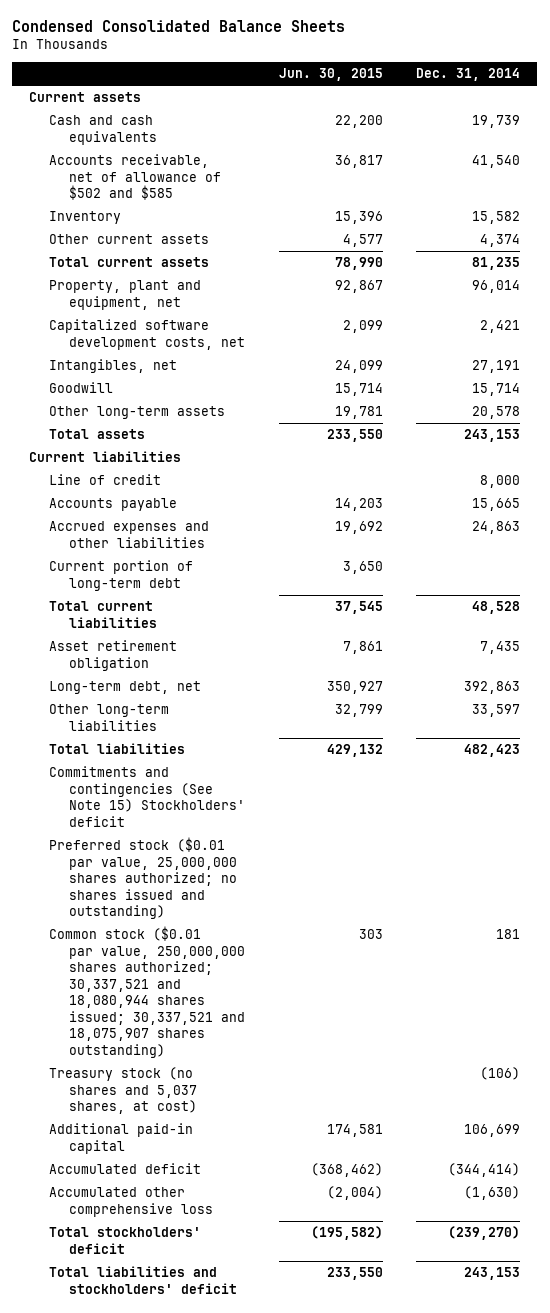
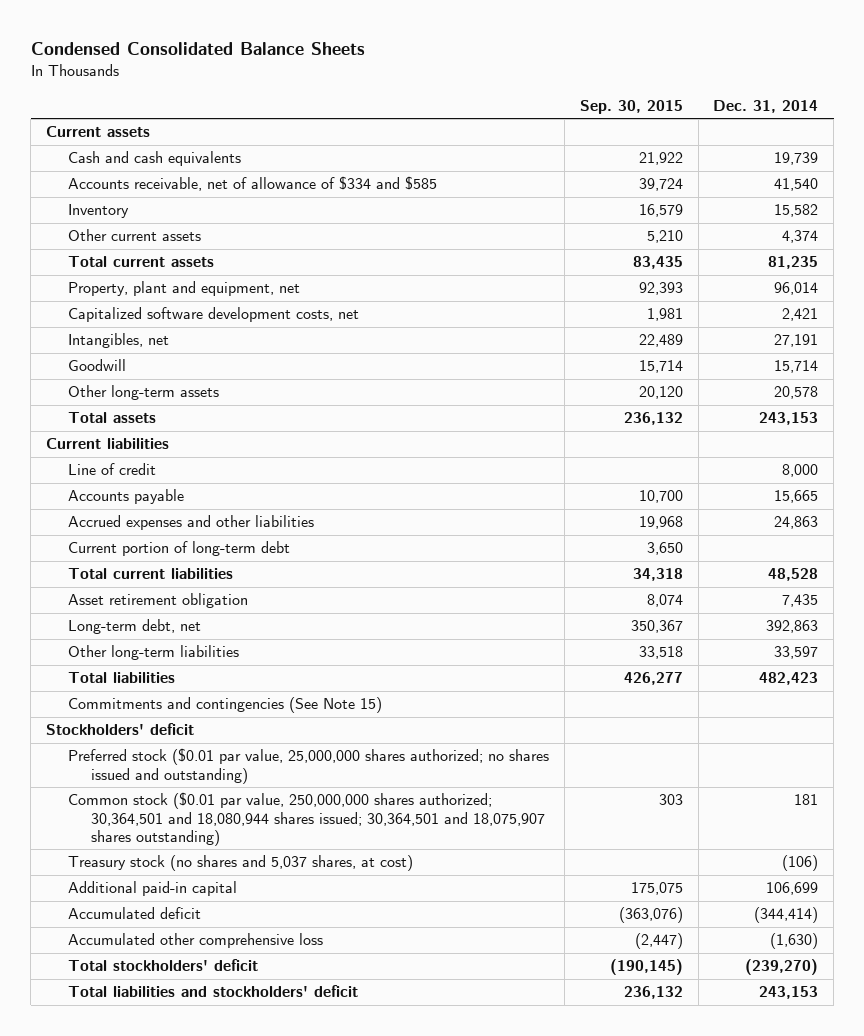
[278,68,383,82] Jun. 30, 2015 -> none
none -> [579,99,683,114] Sep. 30, 2015
[49,154,222,201] Accounts receivable, net of allowance of $502 and $585 -> [68,176,438,192] Accounts receivable, net of allowance of $334 and $585
[49,766,246,827] Commitments and contingencies (See Note 15) Stockholders' deficit -> [68,697,383,714] Commitments and contingencies (See Note 15)
none -> [45,723,194,736] Stockholders' deficit
[49,926,246,1058] Common stock ($0.01 par value, 250,000,000 shares authorized; 30,337,521 and 18,080,944 shares issued; 30,337,521 and 18,075,907 shares outstanding) -> [68,792,546,846] Common stock ($0.01 par value, 250,000,000 shares authorized; 30,364,501 and 18,080,944 shares issued; 30,364,501 and 18,075,907 shares outstanding)

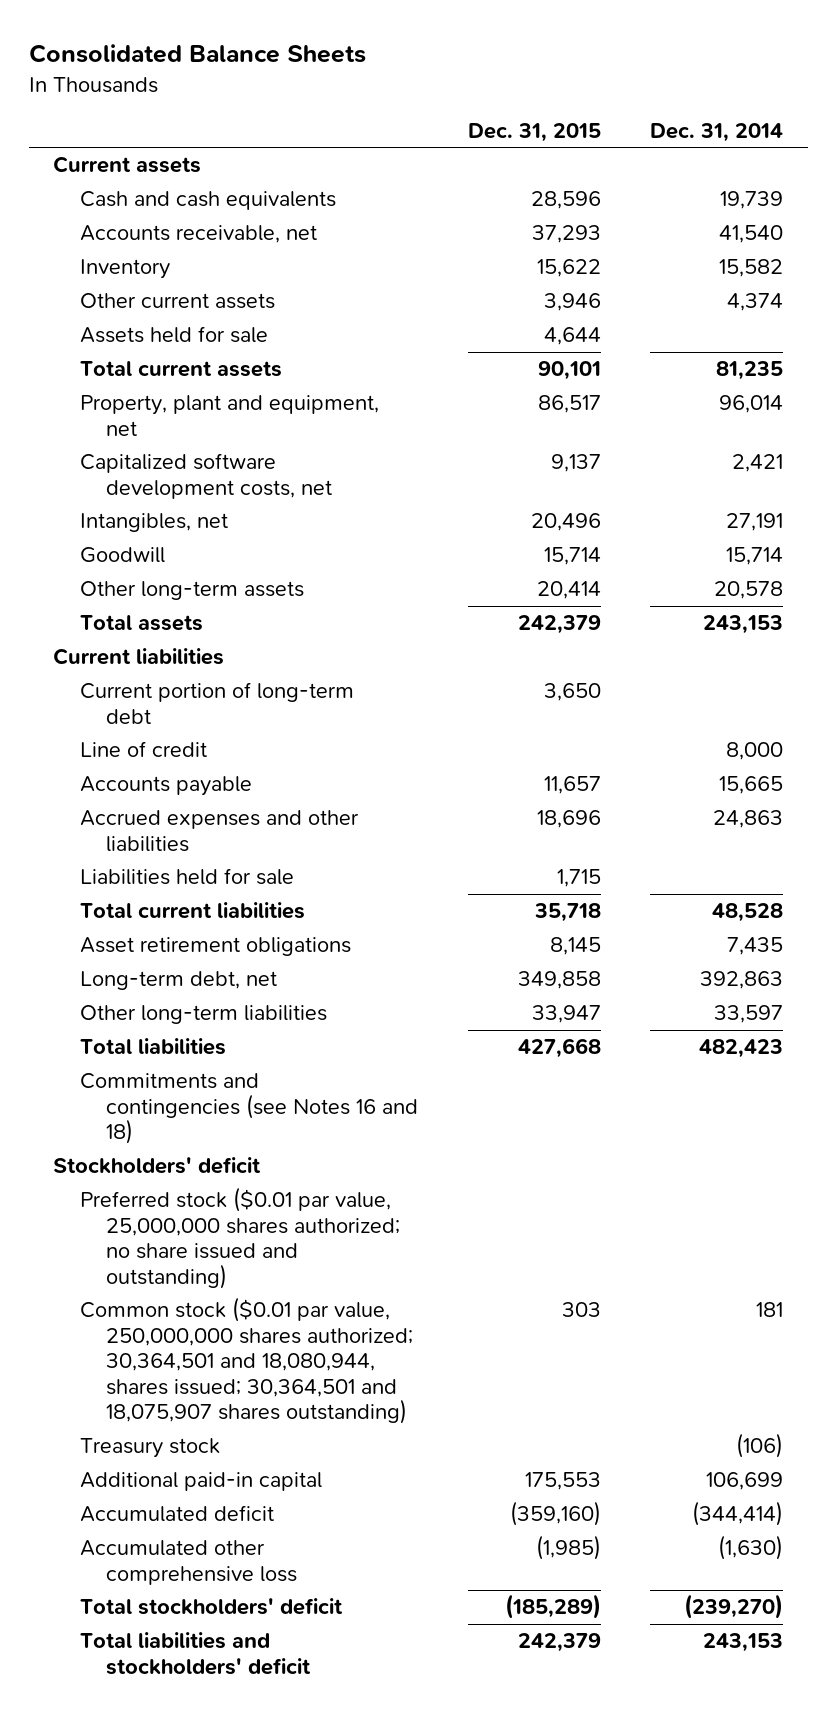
[30,42,365,56] Condensed Consolidated Balance Sheets -> [28,44,366,64] Consolidated Balance Sheets
[579,99,683,114] Sep. 30, 2015 -> none
none -> [467,122,601,142] Dec. 31, 2015
[68,176,438,192] Accounts receivable, net of allowance of $334 and $585 -> [79,225,317,244] Accounts receivable, net
none -> [79,326,268,344] Assets held for sale
[68,541,291,557] Current portion of long-term debt -> [79,682,354,724] Current portion of long-term debt
none -> [79,868,294,886] Liabilities held for sale
[68,593,249,609] Asset retirement obligation -> [79,937,351,957] Asset retirement obligations
[68,697,383,714] Commitments and contingencies (See Note 15) -> [79,1073,418,1145] Commitments and contingencies (see Notes 16 and 18)
[68,748,550,784] Preferred stock ($0.01 par value, 25,000,000 shares authorized; no shares issued and outstanding) -> [79,1187,400,1289] Preferred stock ($0.01 par value, 25,000,000 shares authorized; no share issued and outstanding)
[68,792,546,846] Common stock ($0.01 par value, 250,000,000 shares authorized; 30,364,501 and 18,080,944 shares issued; 30,364,501 and 18,075,907 shares outstanding) -> [79,1297,413,1425] Common stock ($0.01 par value, 250,000,000 shares authorized; 30,364,501 and 18,080,944, shares issued; 30,364,501 and 18,075,907 shares outstanding)
[68,855,414,872] Treasury stock (no shares and 5,037 shares, at cost) -> [79,1438,220,1459] Treasury stock

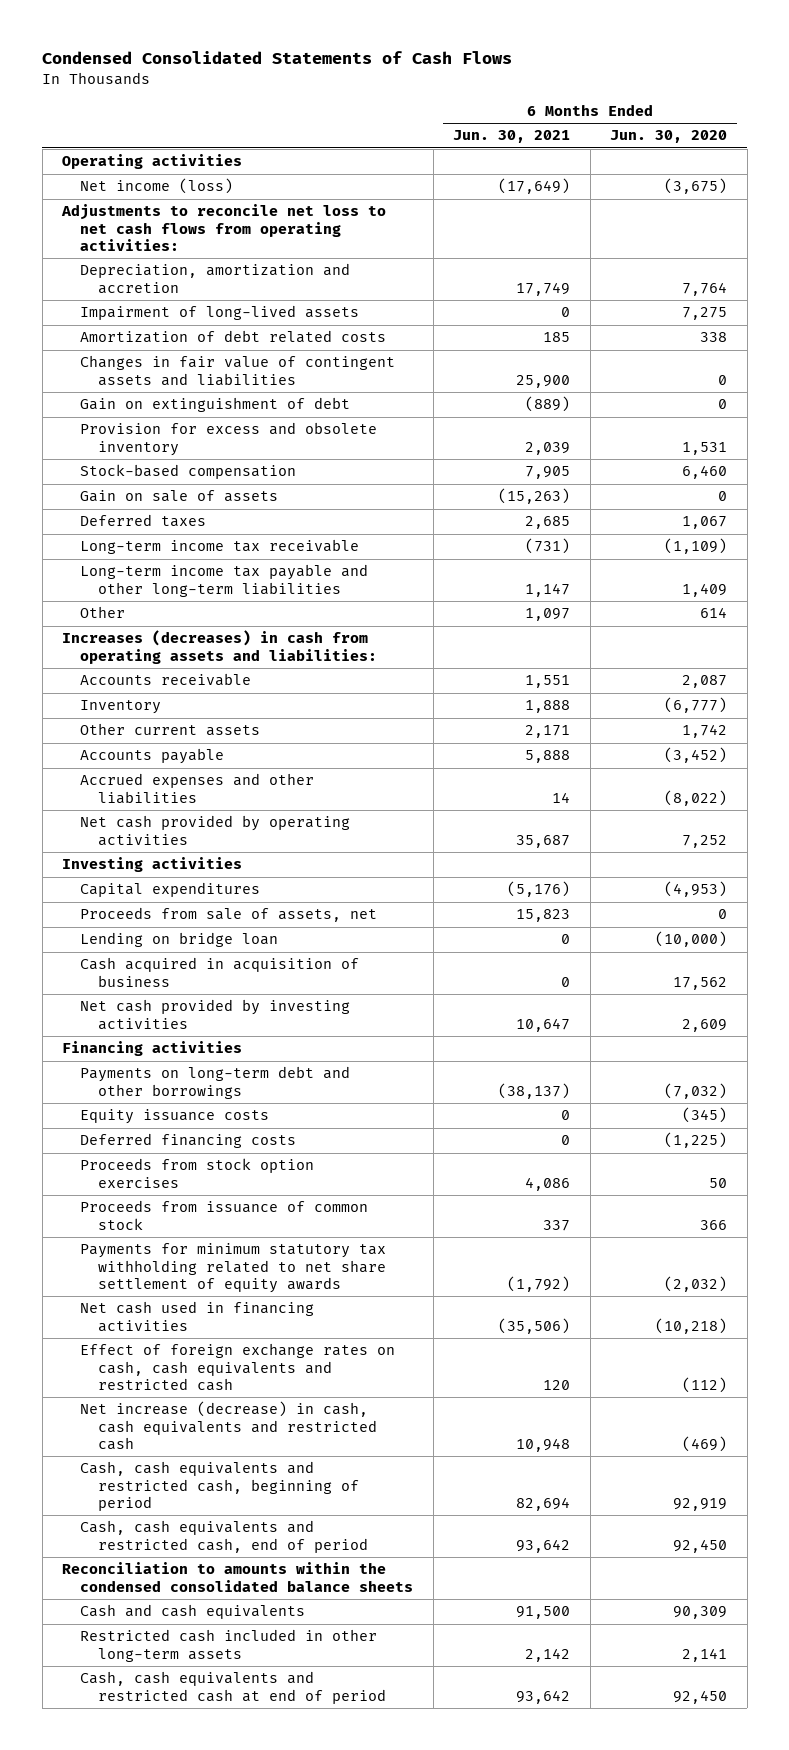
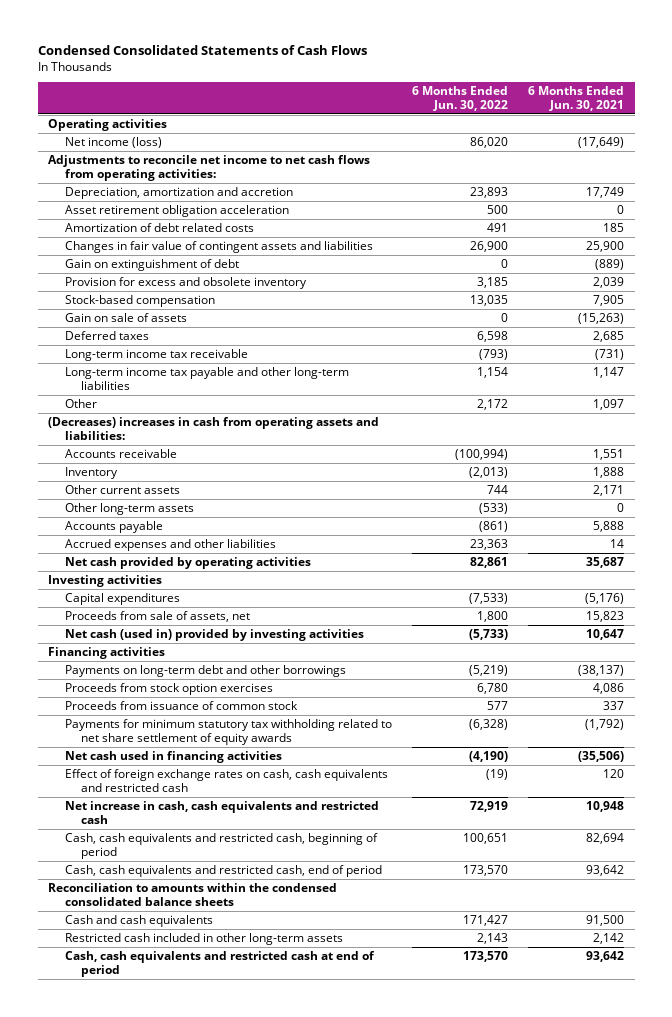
[610,130,728,144] Jun. 30, 2020 -> none
none -> [412,85,509,111] 6 Months Ended Jun. 30, 2022
[60,204,386,252] Adjustments to reconcile net loss to net cash flows from operating activities: -> [47,154,370,181] Adjustments to reconcile net income to net cash flows from operating activities:
[80,305,360,321] Impairment of long-lived assets -> none
none -> [64,204,289,217] Asset retirement obligation acceleration
[61,630,378,664] Increases (decreases) in cash from operating assets and liabilities: -> [47,416,379,440] (Decreases) increases in cash from operating assets and liabilities:
none -> [64,502,194,515] Other long-term assets
[80,932,279,948] Lending on bridge loan -> none
[80,957,360,987] Cash acquired in acquisition of business -> none
[80,999,351,1030] Net cash provided by investing activities -> [64,628,364,641] Net cash (used in) provided by investing activities
[80,1109,270,1125] Equity issuance costs -> none
[80,1133,297,1149] Deferred financing costs -> none
[80,1401,378,1451] Net increase (decrease) in cash, cash equivalents and restricted cash -> [64,800,379,824] Net increase in cash, cash equivalents and restricted cash

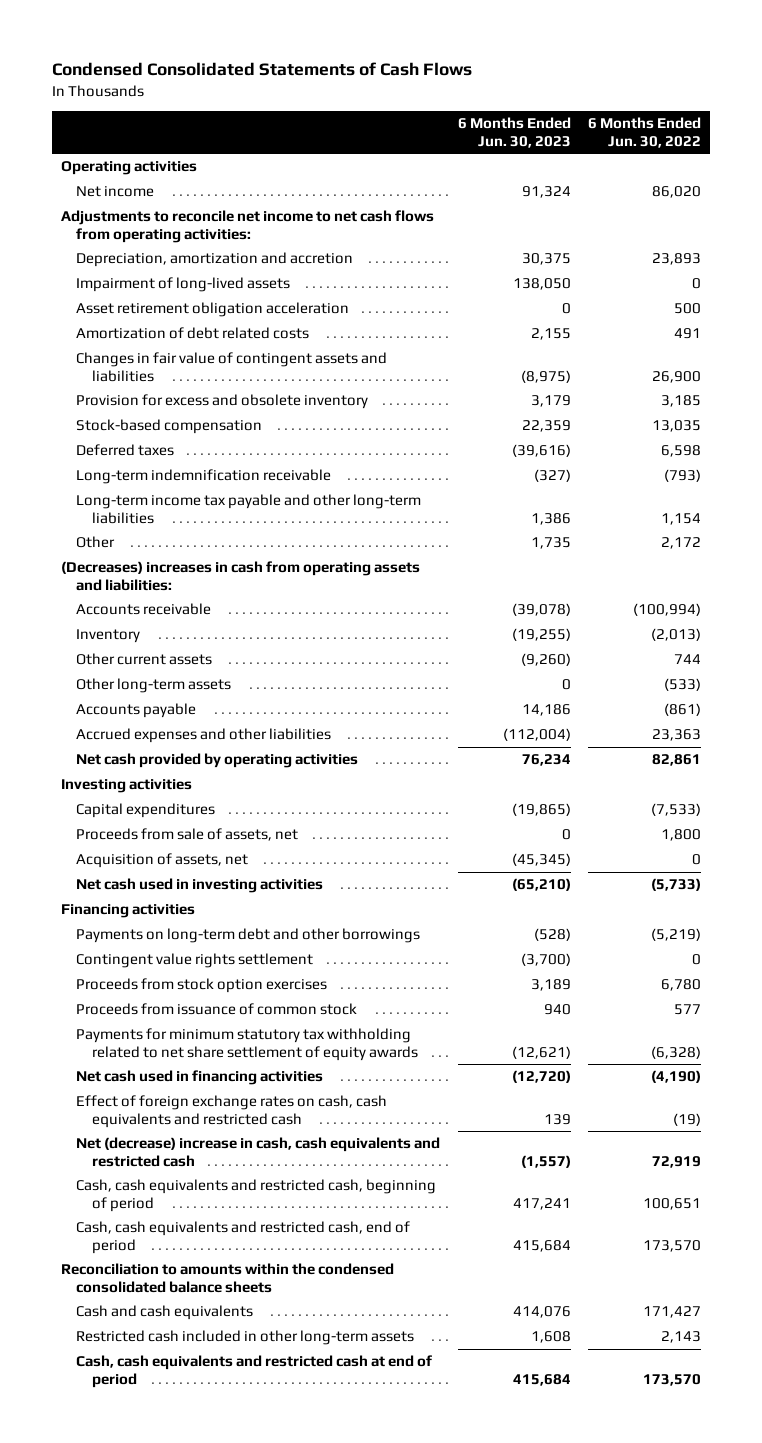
[528,85,625,111] 6 Months Ended Jun. 30, 2021 -> none
none -> [457,117,571,148] 6 Months Ended Jun. 30, 2023
[64,136,162,148] Net income (loss) -> [76,186,155,198] Net income
none -> [76,277,291,293] Impairment of long-lived assets
[64,258,239,271] Gain on extinguishment of debt -> none
[64,312,187,322] Gain on sale of assets -> none
[64,348,248,361] Long-term income tax receivable -> [76,469,332,485] Long-term indemnification receivable
none -> [76,853,249,869] Acquisition of assets, net
[64,628,364,641] Net cash (used in) provided by investing activities -> [76,878,324,894] Net cash used in investing activities
none -> [76,953,314,969] Contingent value rights settlement
[64,800,379,824] Net increase in cash, cash equivalents and restricted cash -> [76,1137,441,1167] Net (decrease) increase in cash, cash equivalents and restricted cash

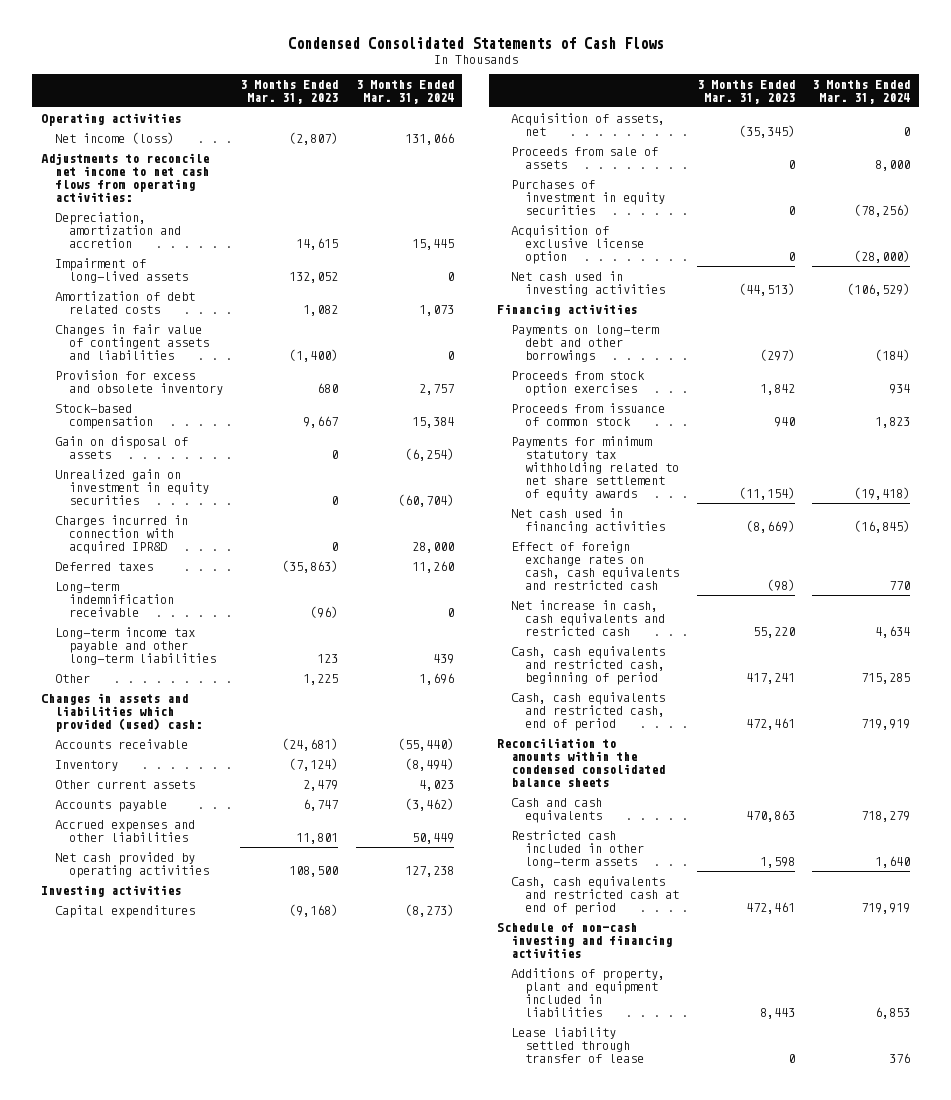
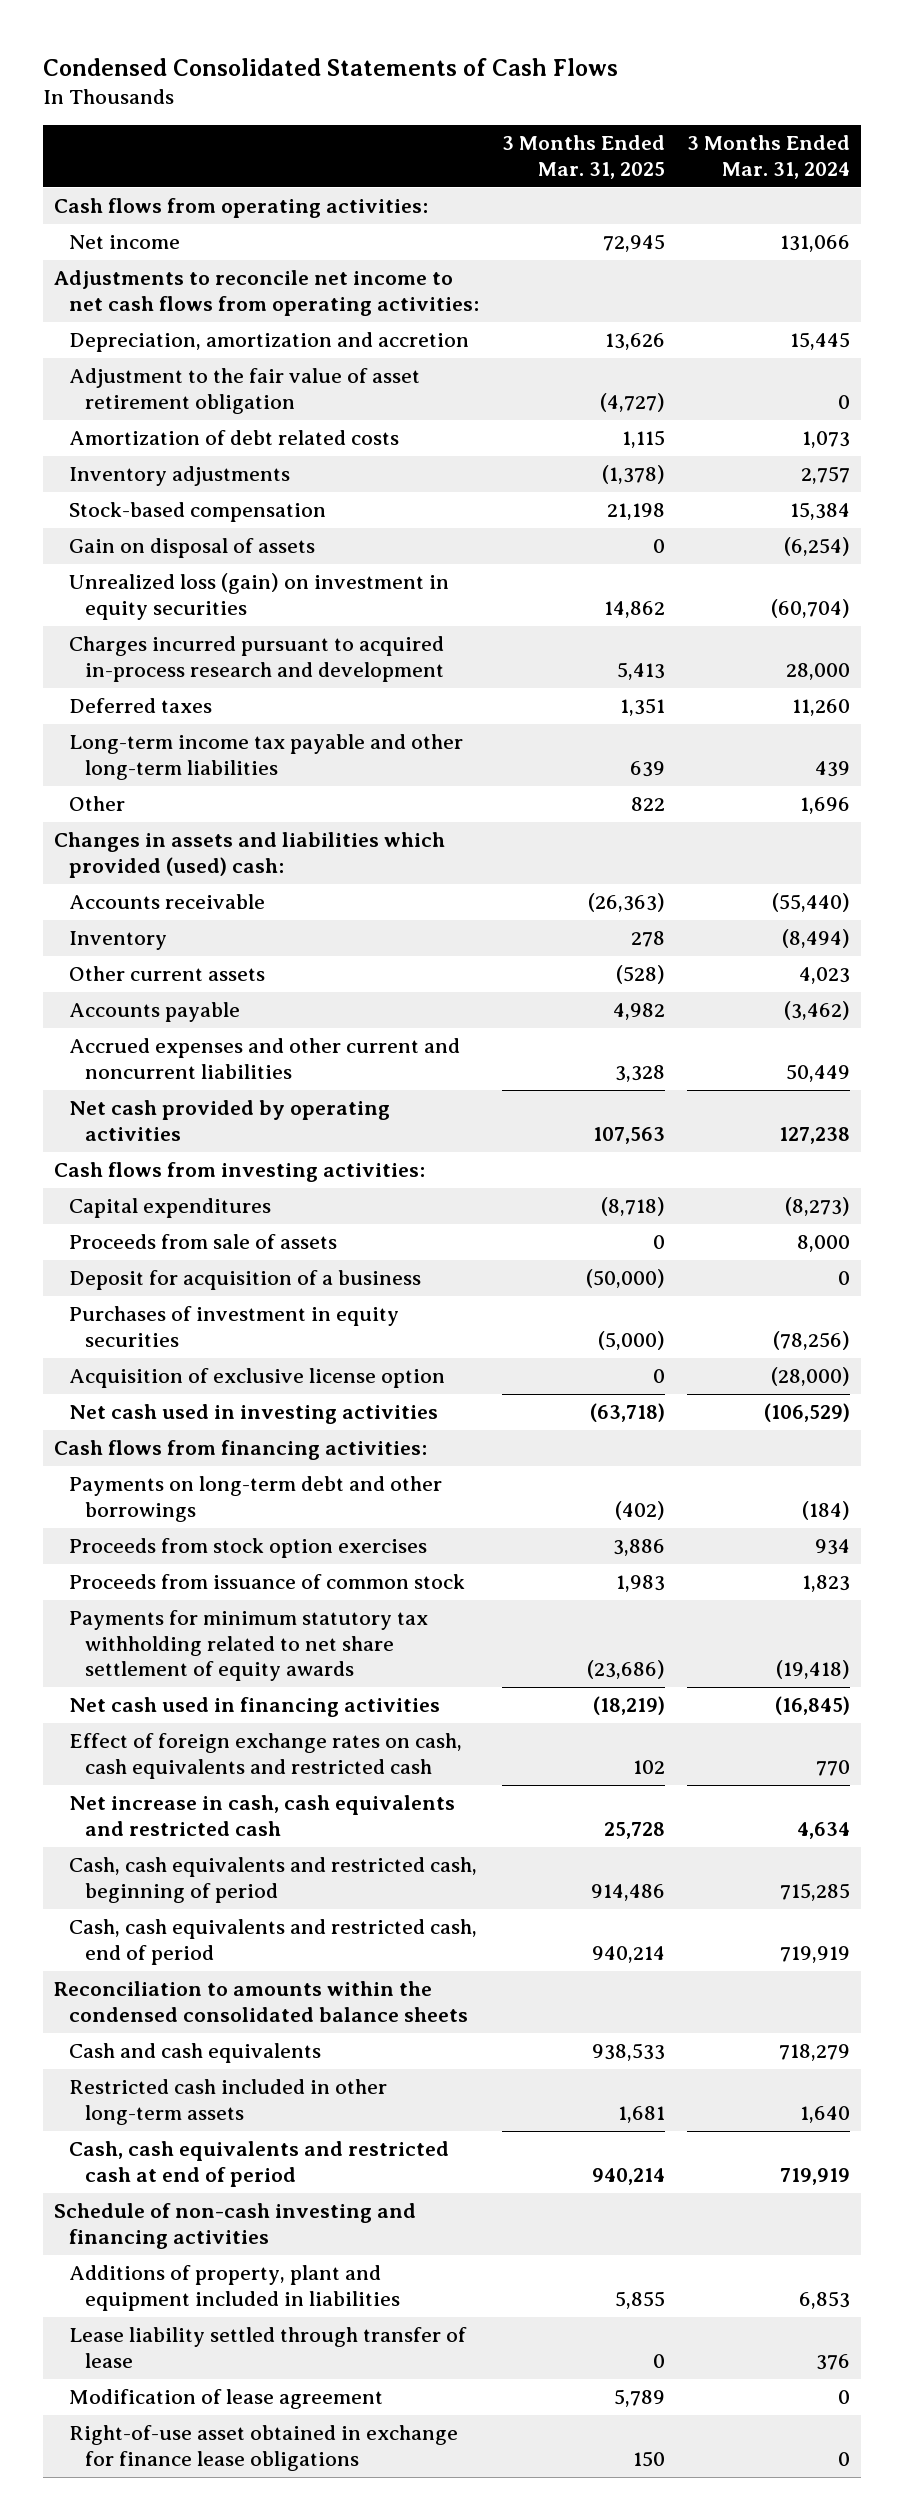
[240,79,339,105] 3 Months Ended Mar. 31, 2023 -> none
none -> [501,135,665,179] 3 Months Ended Mar. 31, 2025
[41,112,182,126] Operating activities -> [54,198,429,219] Cash flows from operating activities:
[55,131,175,144] Net income (loss) -> [69,235,181,250] Net income
[55,257,189,283] Impairment of long-lived assets -> none
none -> [69,368,421,414] Adjustment to the fair value of asset retirement obligation
[55,323,210,360] Changes in fair value of contingent assets and liabilities -> none
[55,369,224,395] Provision for excess and obsolete inventory -> [69,466,291,487] Inventory adjustments
[55,468,210,505] Unrealized gain on investment in equity securities -> [69,573,450,620] Unrealized loss (gain) on investment in equity securities
[55,514,189,554] Charges incurred in connection with acquired IPR&D -> [69,636,445,682] Charges incurred pursuant to acquired in-process research and development
[55,581,175,617] Long-term indemnification receivable -> none
[55,819,196,842] Accrued expenses and other liabilities -> [69,1038,461,1079] Accrued expenses and other current and noncurrent liabilities
[41,884,182,897] Investing activities -> [54,1162,426,1183] Cash flows from investing activities:
[511,112,666,136] Acquisition of assets, net -> none
none -> [69,1270,422,1291] Deposit for acquisition of a business
[497,303,638,316] Financing activities -> [54,1440,428,1461] Cash flows from financing activities:
none -> [69,2389,384,2410] Modification of lease agreement
none -> [69,2425,459,2471] Right-of-use asset obtained in exchange for finance lease obligations

